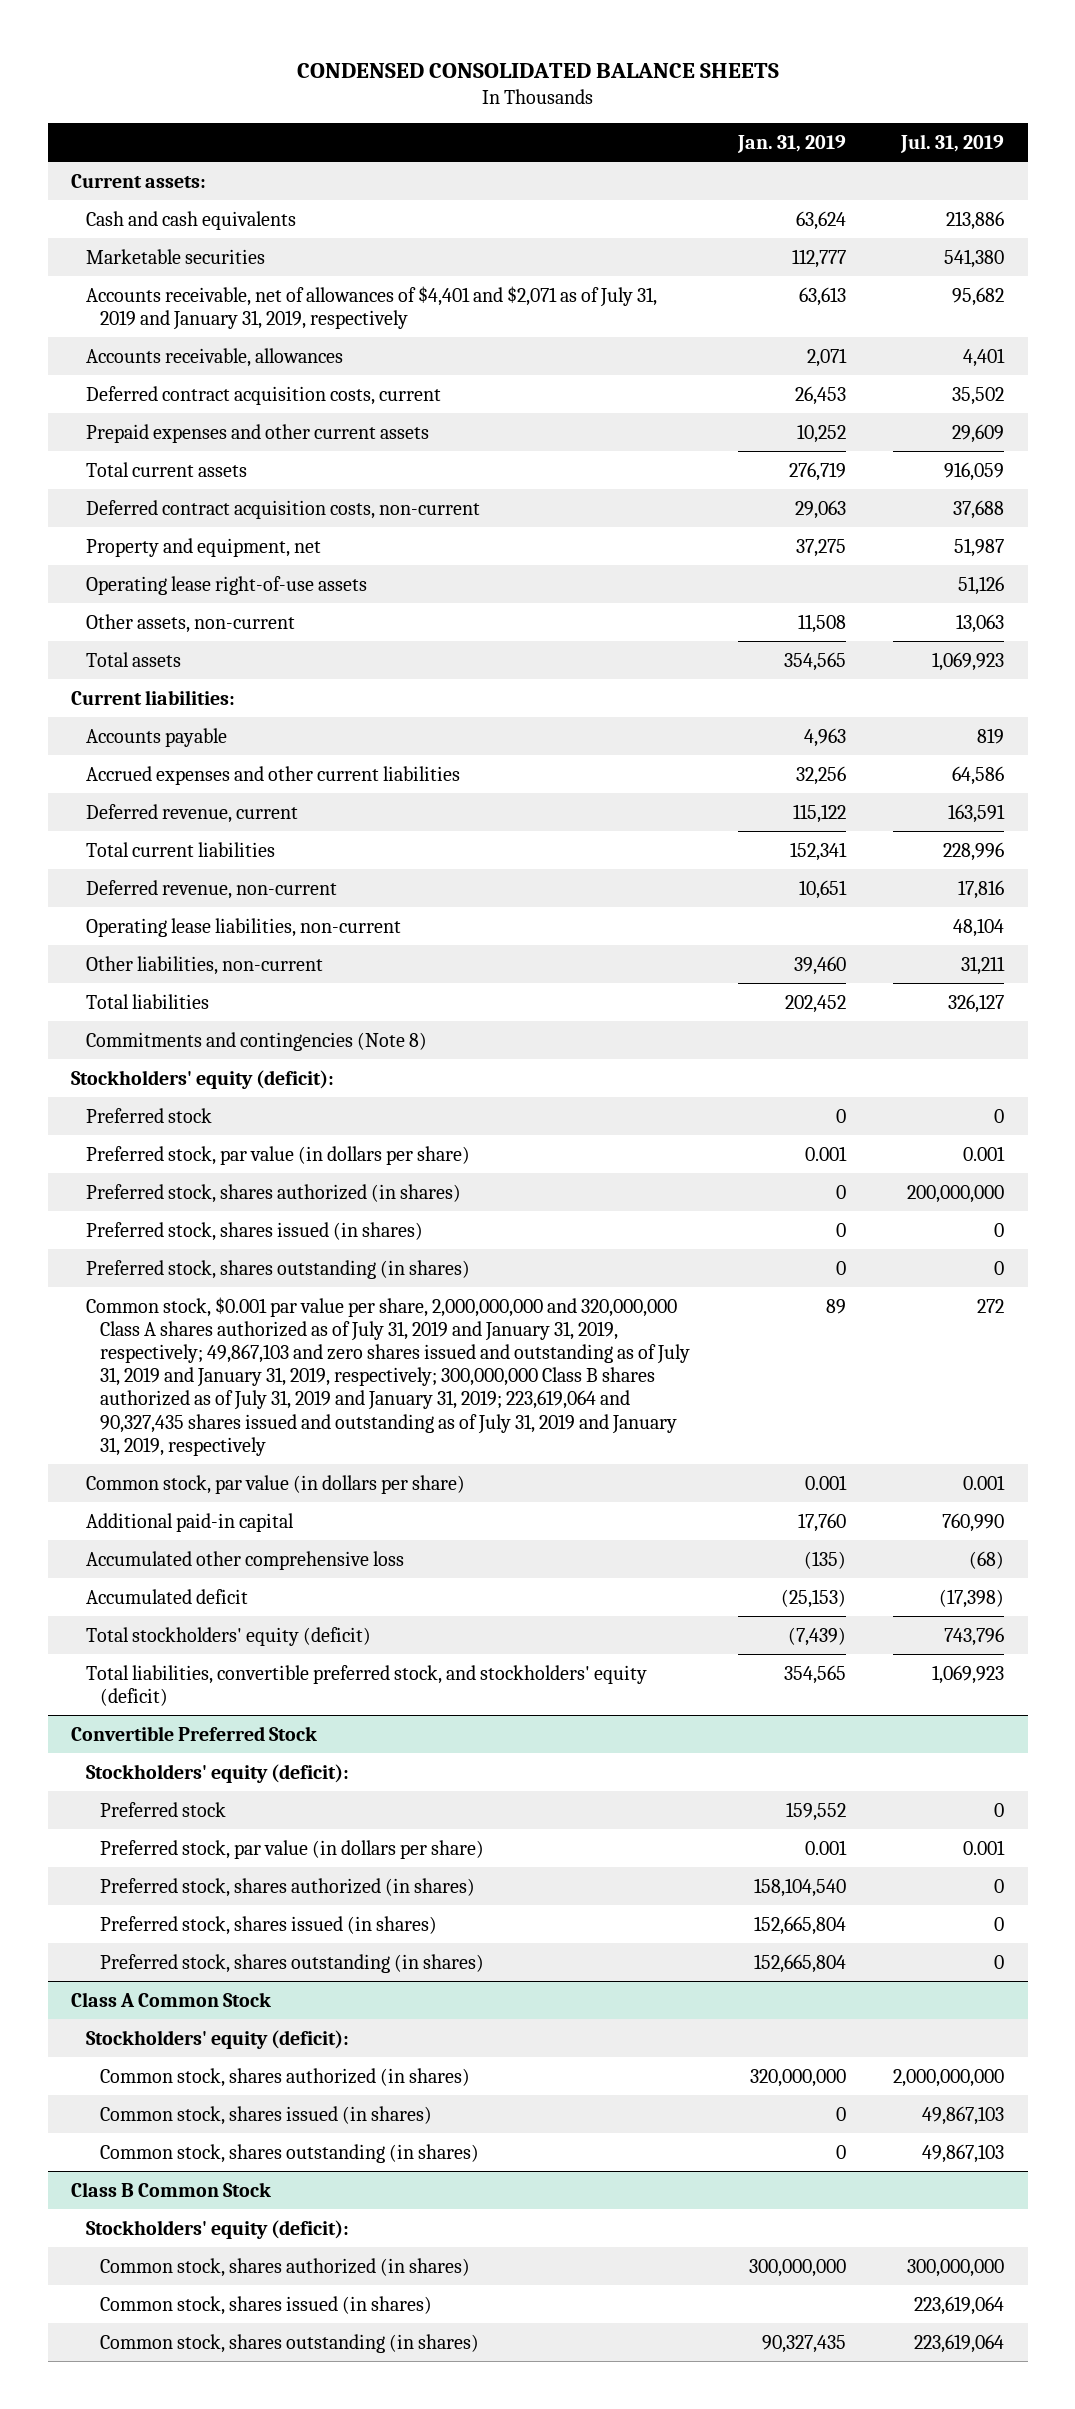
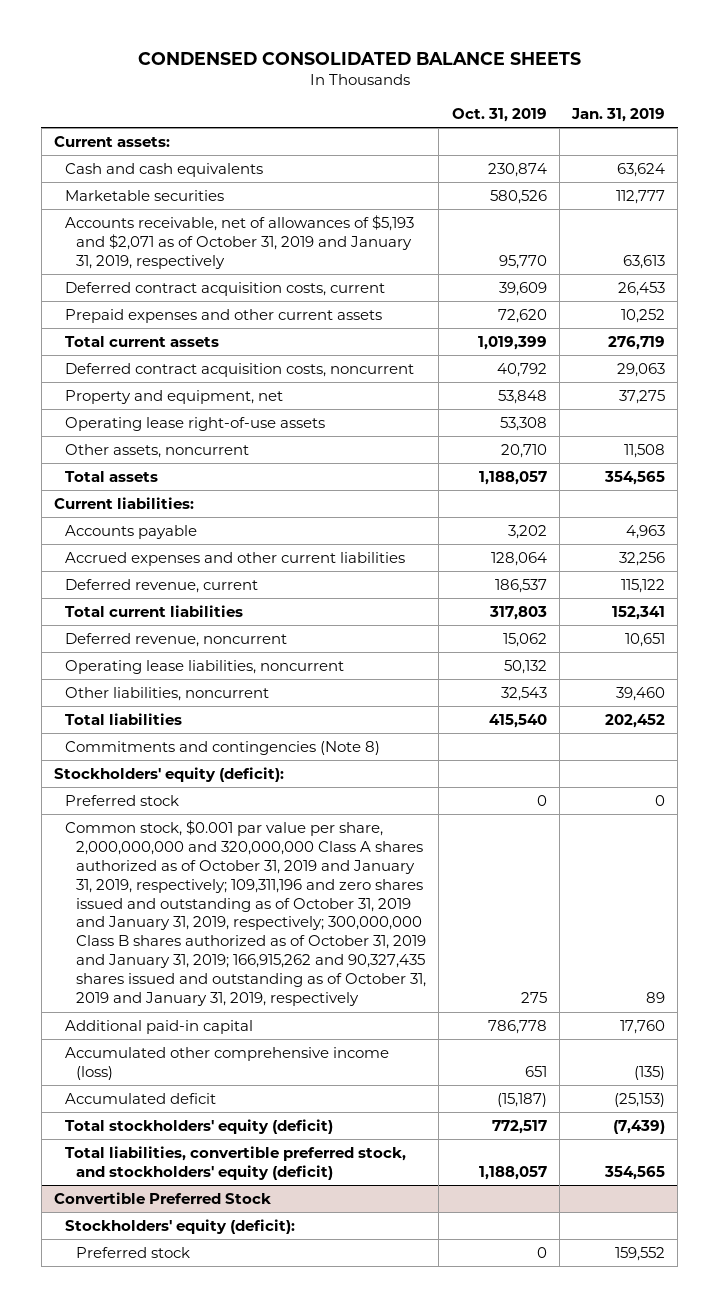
[899,133,1004,153] Jul. 31, 2019 -> none
none -> [451,108,547,123] Oct. 31, 2019
[85,347,343,367] Accounts receivable, allowances -> none
[85,285,657,330] Accounts receivable, net of allowances of $4,401 and $2,071 as of July 31, 2019 and January 31, 2019, respectively -> [65,214,415,269] Accounts receivable, net of allowances of $5,193 and $2,071 as of October 31, 2019 and January 31, 2019, respectively
[85,499,480,519] Deferred contract acquisition costs, non-current -> [65,362,415,377] Deferred contract acquisition costs, noncurrent
[85,613,295,633] Other assets, non-current -> [65,443,250,458] Other assets, noncurrent
[85,879,337,899] Deferred revenue, non-current -> [65,632,288,647] Deferred revenue, noncurrent
[85,917,401,937] Operating lease liabilities, non-current -> [65,659,345,674] Operating lease liabilities, noncurrent
[85,955,323,975] Other liabilities, non-current -> [65,686,270,701] Other liabilities, noncurrent
[85,1145,470,1165] Preferred stock, par value (in dollars per share) -> none
[85,1183,461,1203] Preferred stock, shares authorized (in shares) -> none
[85,1221,423,1241] Preferred stock, shares issued (in shares) -> none
[85,1259,470,1279] Preferred stock, shares outstanding (in shares) -> none
[85,1474,465,1494] Common stock, par value (in dollars per share) -> none
[85,1296,691,1456] Common stock, $0.001 par value per share, 2,000,000,000 and 320,000,000 Class A shares authorized as of July 31, 2019 and January 31, 2019, respectively; 49,867,103 and zero shares issued and outstanding as of July 31, 2019 and January 31, 2019, respectively; 300,000,000 Class B shares authorized as of July 31, 2019 and January 31, 2019; 223,619,064 and 90,327,435 shares issued and outstanding as of July 31, 2019 and January 31, 2019, respectively -> [65,819,427,1007] Common stock, $0.001 par value per share, 2,000,000,000 and 320,000,000 Class A shares authorized as of October 31, 2019 and January 31, 2019, respectively; 109,311,196 and zero shares issued and outstanding as of October 31, 2019 and January 31, 2019, respectively; 300,000,000 Class B shares authorized as of October 31, 2019 and January 31, 2019; 166,915,262 and 90,327,435 shares issued and outstanding as of October 31, 2019 and January 31, 2019, respectively
[85,1550,404,1570] Accumulated other comprehensive loss -> [65,1046,390,1080] Accumulated other comprehensive income (loss)
[100,1839,485,1859] Preferred stock, par value (in dollars per share) -> none
[100,1877,476,1897] Preferred stock, shares authorized (in shares) -> none
[100,1915,438,1935] Preferred stock, shares issued (in shares) -> none
[100,1953,485,1973] Preferred stock, shares outstanding (in shares) -> none
[71,1991,272,2007] Class A Common Stock -> none
[85,2029,349,2049] Stockholders' equity (deficit): -> none
[100,2067,471,2087] Common stock, shares authorized (in shares) -> none
[100,2105,433,2125] Common stock, shares issued (in shares) -> none
[100,2143,480,2163] Common stock, shares outstanding (in shares) -> none
[71,2181,272,2197] Class B Common Stock -> none
[85,2219,349,2239] Stockholders' equity (deficit): -> none
[100,2257,471,2277] Common stock, shares authorized (in shares) -> none
[100,2295,433,2315] Common stock, shares issued (in shares) -> none
[100,2333,480,2353] Common stock, shares outstanding (in shares) -> none

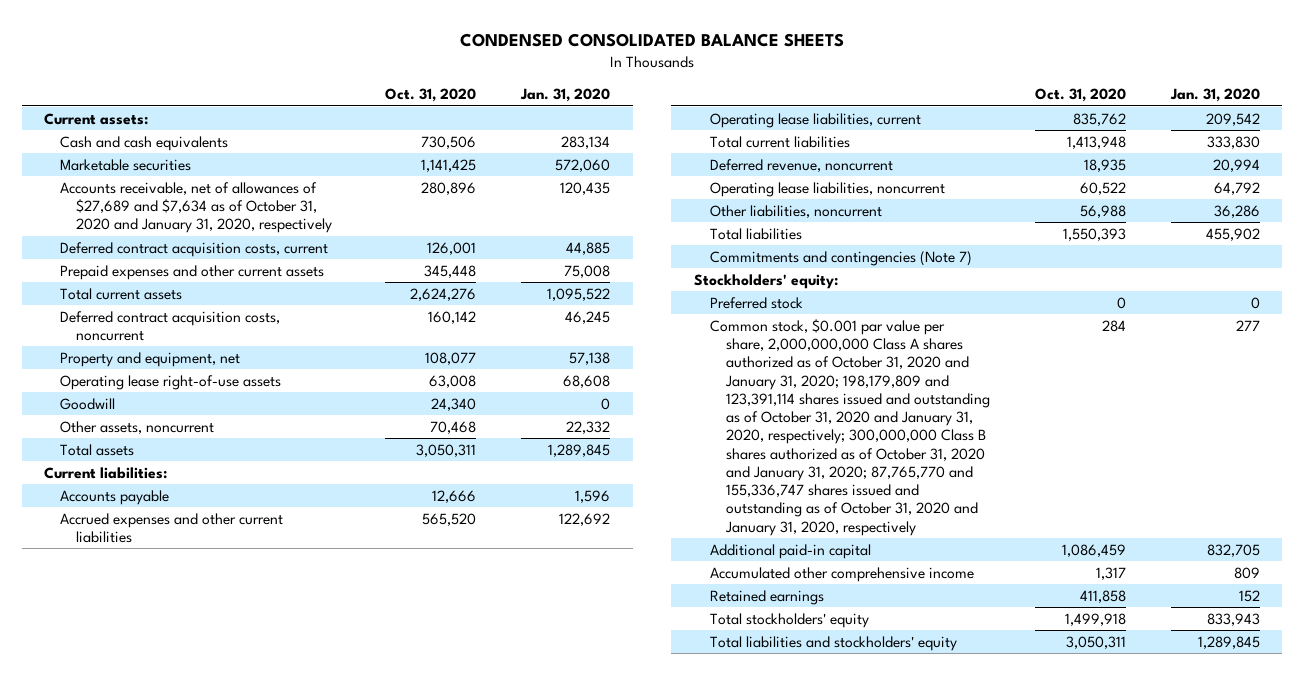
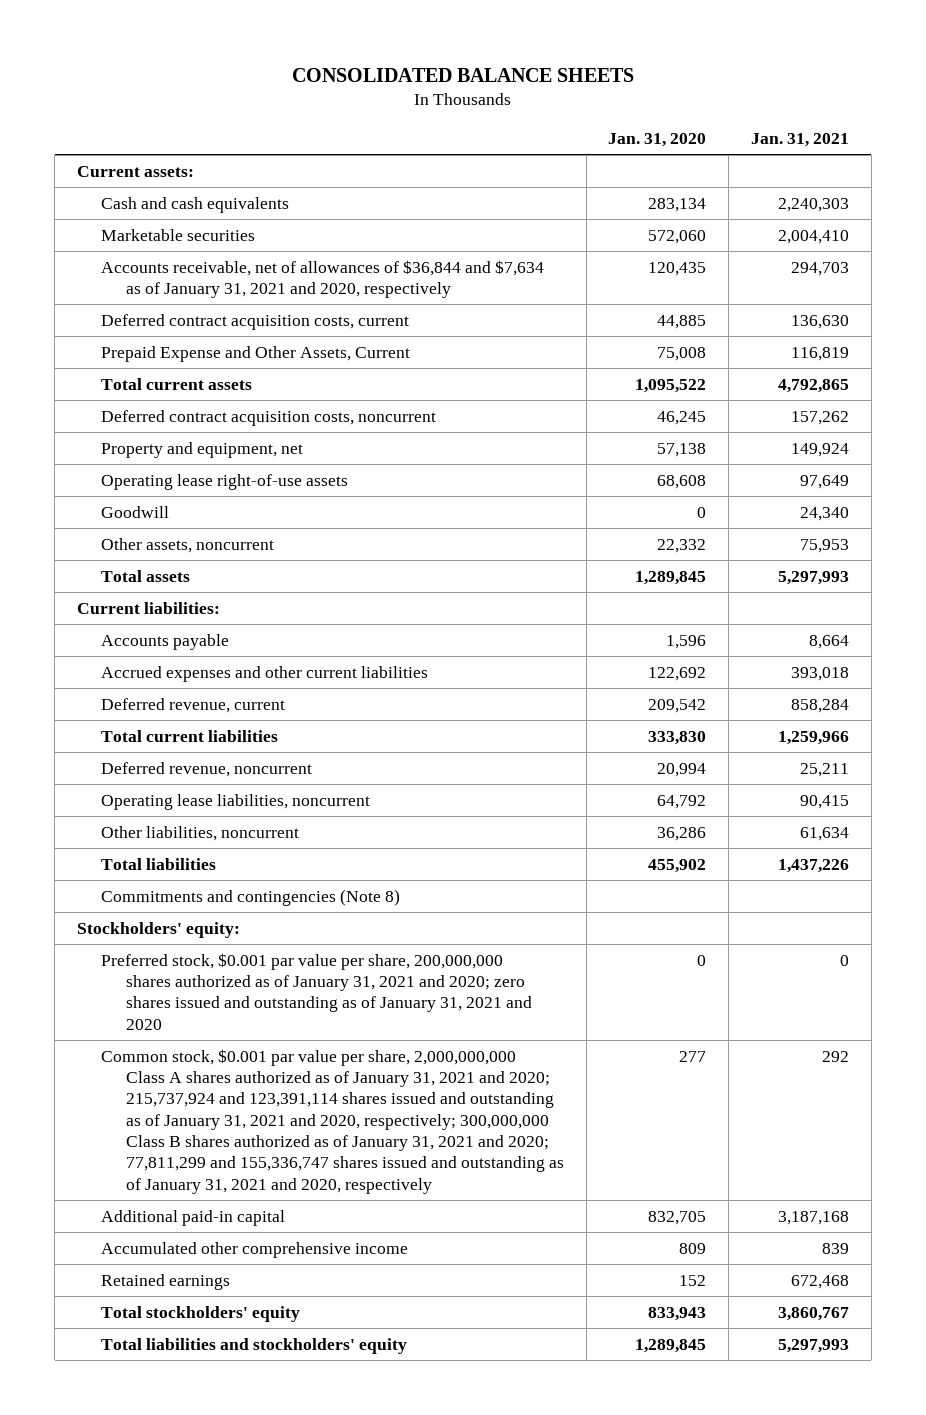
[459,32,844,47] CONDENSED CONSOLIDATED BALANCE SHEETS -> [292,67,635,82] CONSOLIDATED BALANCE SHEETS
[385,88,477,103] Oct. 31, 2020 -> none
none -> [751,133,850,148] Jan. 31, 2021
[60,181,333,234] Accounts receivable, net of allowances of $27,689 and $7,634 as of October 31, 2020 and January 31, 2020, respectively -> [101,259,545,298] Accounts receivable, net of allowances of $36,844 and $7,634 as of January 31, 2021 and 2020, respectively
[60,264,325,280] Prepaid expenses and other current assets -> [101,345,411,362] Prepaid Expense and Other Assets, Current
[709,112,921,128] Operating lease liabilities, current -> [101,697,286,713] Deferred revenue, current
[709,250,972,266] Commitments and contingencies (Note 7) -> [101,888,401,906] Commitments and contingencies (Note 8)
[709,296,803,309] Preferred stock -> [101,952,532,1030] Preferred stock, $0.001 par value per share, 200,000,000 shares authorized as of January 31, 2021 and 2020; zero shares issued and outstanding as of January 31, 2021 and 2020
[709,318,990,536] Common stock, $0.001 par value per share, 2,000,000,000 Class A shares authorized as of October 31, 2020 and January 31, 2020; 198,179,809 and 123,391,114 shares issued and outstanding as of October 31, 2020 and January 31, 2020, respectively; 300,000,000 Class B shares authorized as of October 31, 2020 and January 31, 2020; 87,765,770 and 155,336,747 shares issued and outstanding as of October 31, 2020 and January 31, 2020, respectively -> [101,1048,564,1194] Common stock, $0.001 par value per share, 2,000,000,000 Class A shares authorized as of January 31, 2021 and 2020; 215,737,924 and 123,391,114 shares issued and outstanding as of January 31, 2021 and 2020, respectively; 300,000,000 Class B shares authorized as of January 31, 2021 and 2020; 77,811,299 and 155,336,747 shares issued and outstanding as of January 31, 2021 and 2020, respectively

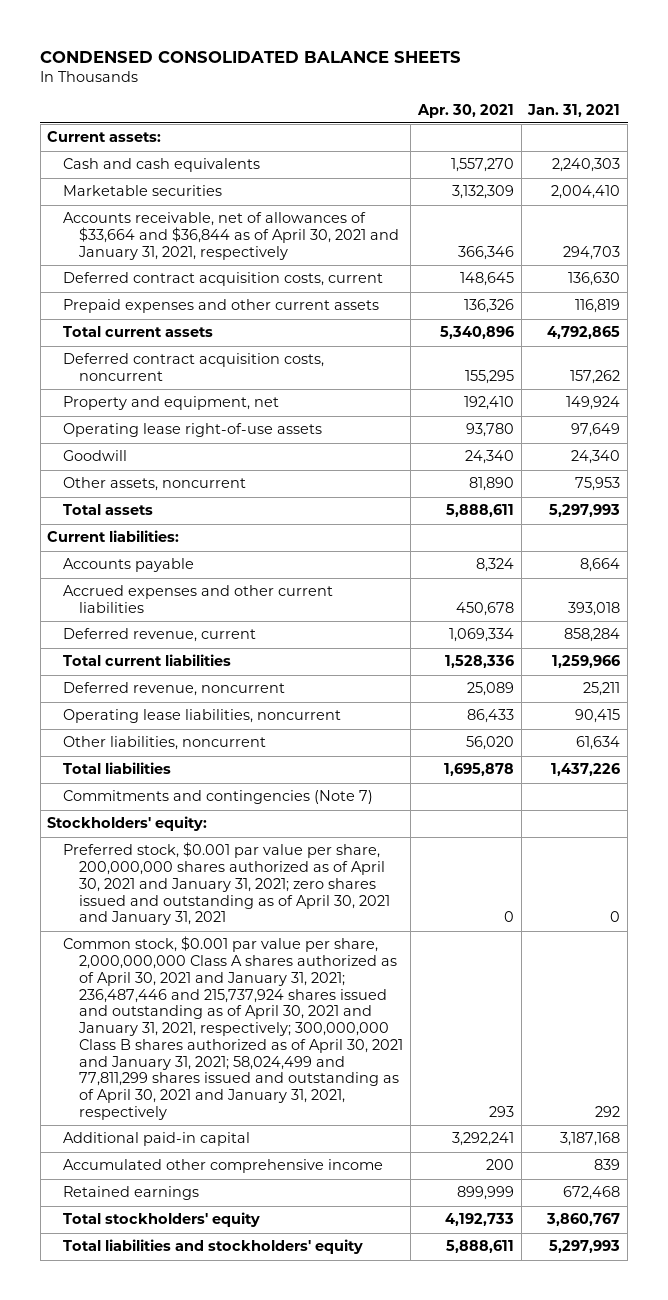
[292,67,635,82] CONSOLIDATED BALANCE SHEETS -> [40,50,462,63] CONDENSED CONSOLIDATED BALANCE SHEETS
[608,133,707,148] Jan. 31, 2020 -> none
none -> [416,103,514,118] Apr. 30, 2021
[101,259,545,298] Accounts receivable, net of allowances of $36,844 and $7,634 as of January 31, 2021 and 2020, respectively -> [63,212,400,260] Accounts receivable, net of allowances of $33,664 and $36,844 as of April 30, 2021 and January 31, 2021, respectively
[101,345,411,362] Prepaid Expense and Other Assets, Current -> [63,299,380,314] Prepaid expenses and other current assets
[101,888,401,906] Commitments and contingencies (Note 8) -> [63,790,374,805] Commitments and contingencies (Note 7)
[101,952,532,1030] Preferred stock, $0.001 par value per share, 200,000,000 shares authorized as of January 31, 2021 and 2020; zero shares issued and outstanding as of January 31, 2021 and 2020 -> [63,842,391,926] Preferred stock, $0.001 par value per share, 200,000,000 shares authorized as of April 30, 2021 and January 31, 2021; zero shares issued and outstanding as of April 30, 2021 and January 31, 2021
[101,1048,564,1194] Common stock, $0.001 par value per share, 2,000,000,000 Class A shares authorized as of January 31, 2021 and 2020; 215,737,924 and 123,391,114 shares issued and outstanding as of January 31, 2021 and 2020, respectively; 300,000,000 Class B shares authorized as of January 31, 2021 and 2020; 77,811,299 and 155,336,747 shares issued and outstanding as of January 31, 2021 and 2020, respectively -> [63,936,404,1120] Common stock, $0.001 par value per share, 2,000,000,000 Class A shares authorized as of April 30, 2021 and January 31, 2021; 236,487,446 and 215,737,924 shares issued and outstanding as of April 30, 2021 and January 31, 2021, respectively; 300,000,000 Class B shares authorized as of April 30, 2021 and January 31, 2021; 58,024,499 and 77,811,299 shares issued and outstanding as of April 30, 2021 and January 31, 2021, respectively

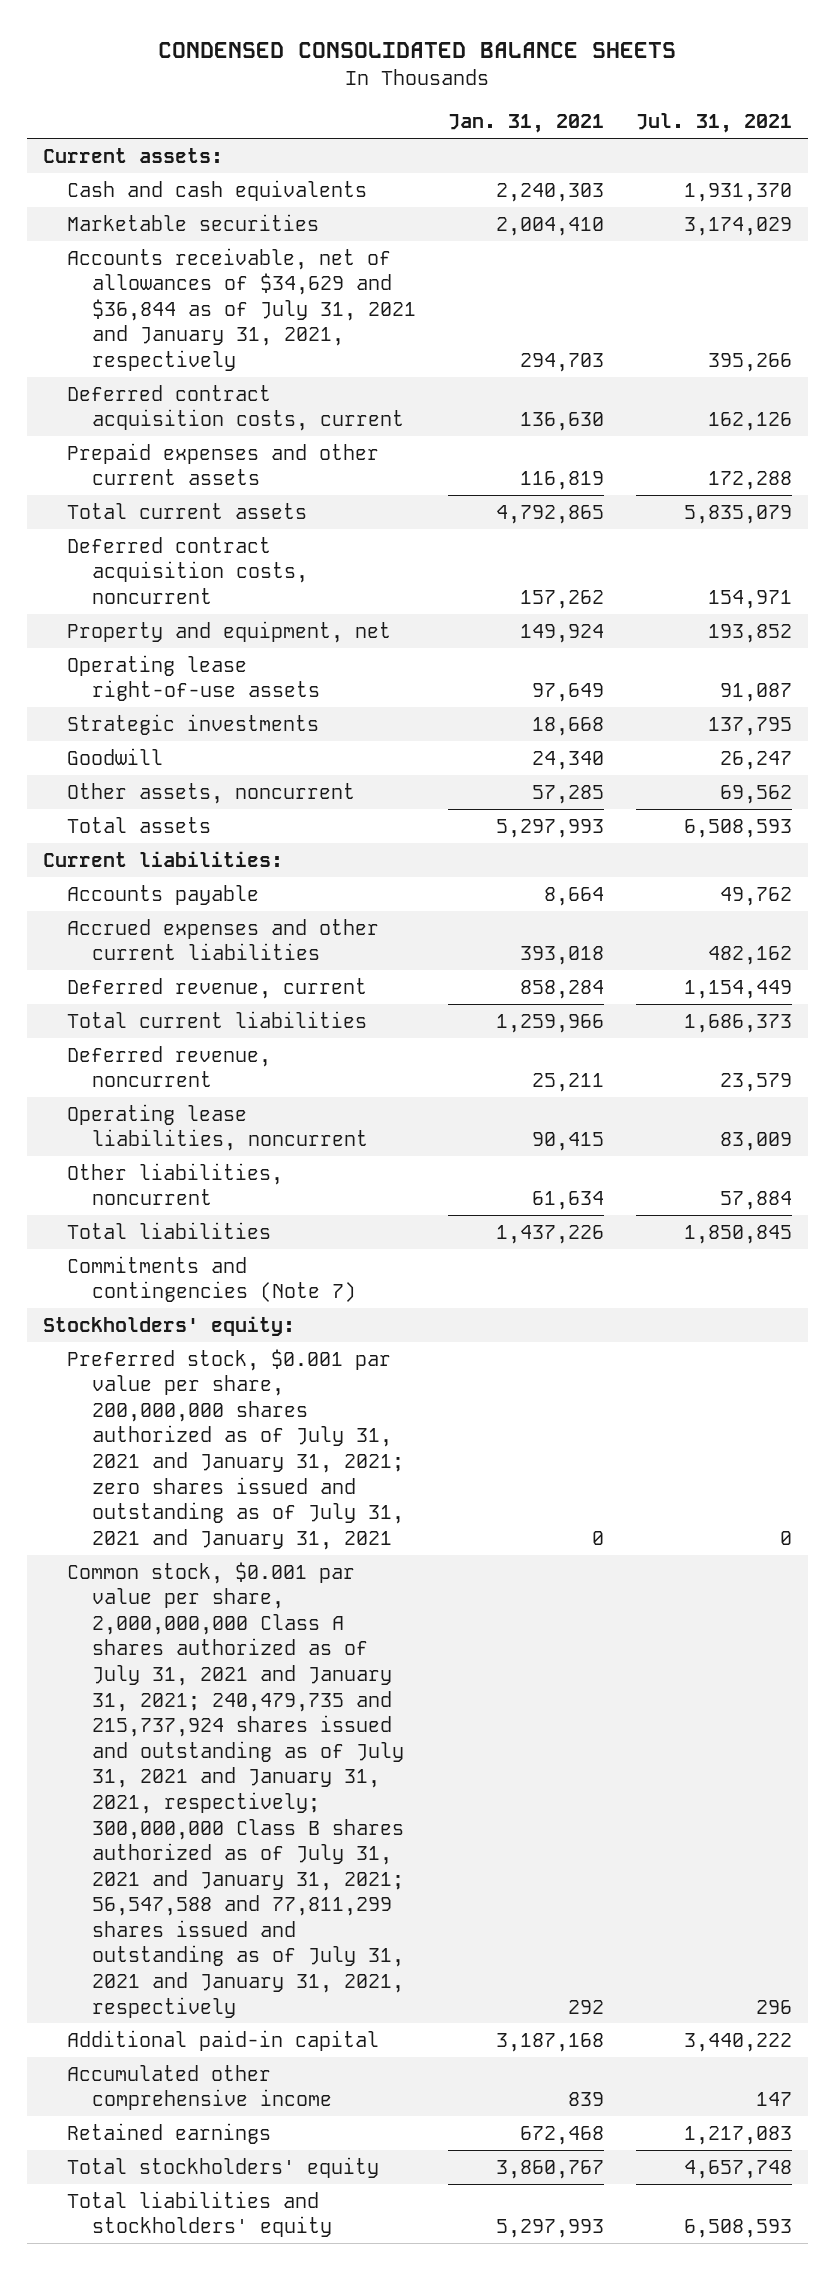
[416,103,514,118] Apr. 30, 2021 -> none
none -> [635,113,792,134] Jul. 31, 2021
[63,212,400,260] Accounts receivable, net of allowances of $33,664 and $36,844 as of April 30, 2021 and January 31, 2021, respectively -> [67,247,417,372] Accounts receivable, net of allowances of $34,629 and $36,844 as of July 31, 2021 and January 31, 2021, respectively
none -> [67,713,320,735] Strategic investments
[575,477,621,492] 75,953 -> [531,784,604,804] 57,285
[63,842,391,926] Preferred stock, $0.001 par value per share, 200,000,000 shares authorized as of April 30, 2021 and January 31, 2021; zero shares issued and outstanding as of April 30, 2021 and January 31, 2021 -> [67,1348,405,1550] Preferred stock, $0.001 par value per share, 200,000,000 shares authorized as of July 31, 2021 and January 31, 2021; zero shares issued and outstanding as of July 31, 2021 and January 31, 2021
[63,936,404,1120] Common stock, $0.001 par value per share, 2,000,000,000 Class A shares authorized as of April 30, 2021 and January 31, 2021; 236,487,446 and 215,737,924 shares issued and outstanding as of April 30, 2021 and January 31, 2021, respectively; 300,000,000 Class B shares authorized as of April 30, 2021 and January 31, 2021; 58,024,499 and 77,811,299 shares issued and outstanding as of April 30, 2021 and January 31, 2021, respectively -> [67,1561,405,2018] Common stock, $0.001 par value per share, 2,000,000,000 Class A shares authorized as of July 31, 2021 and January 31, 2021; 240,479,735 and 215,737,924 shares issued and outstanding as of July 31, 2021 and January 31, 2021, respectively; 300,000,000 Class B shares authorized as of July 31, 2021 and January 31, 2021; 56,547,588 and 77,811,299 shares issued and outstanding as of July 31, 2021 and January 31, 2021, respectively

